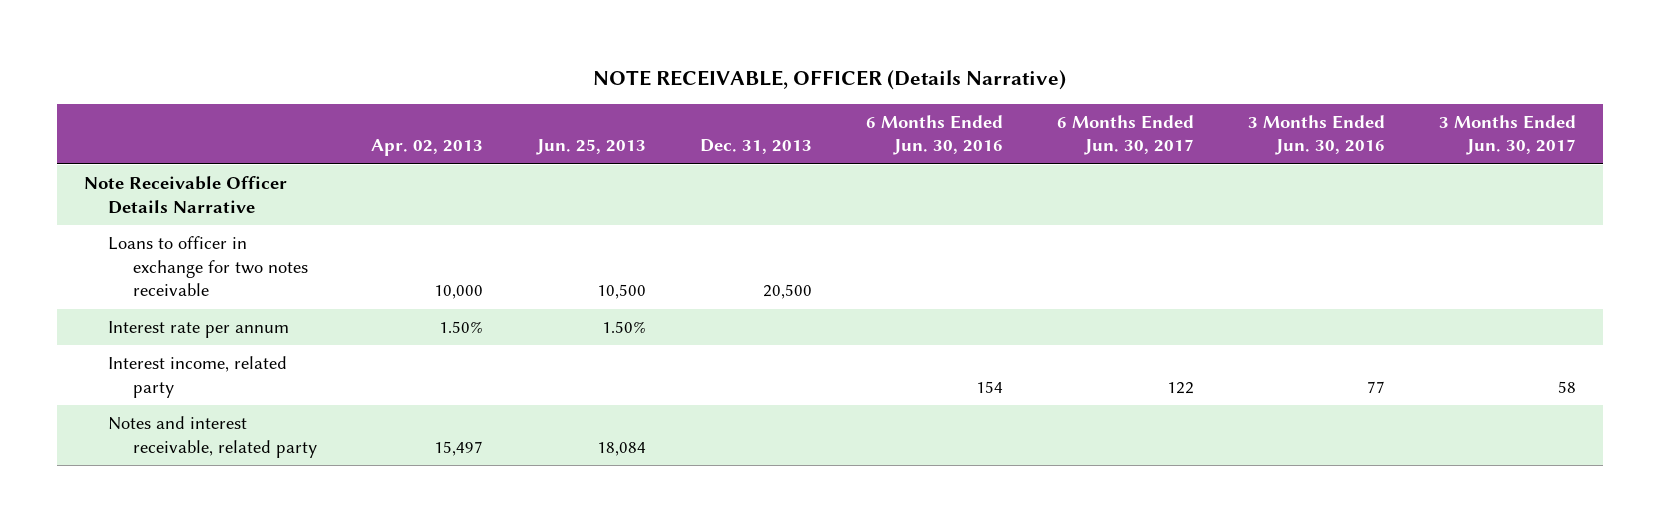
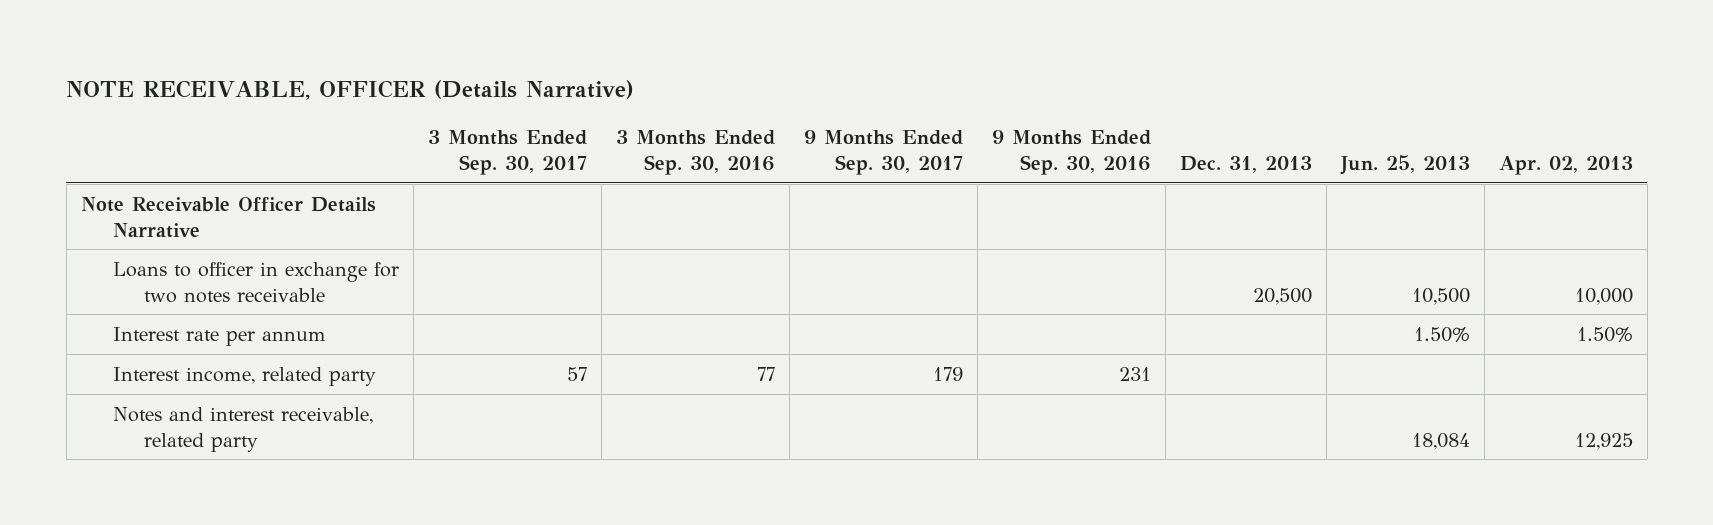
[865,114,1003,156] 6 Months Ended Jun. 30, 2016 -> none
[1056,114,1194,156] 6 Months Ended Jun. 30, 2017 -> none
[1248,114,1386,156] 3 Months Ended Jun. 30, 2016 -> none
[1439,114,1577,156] 3 Months Ended Jun. 30, 2017 -> none
none -> [427,130,587,176] 3 Months Ended Sep. 30, 2017
none -> [615,130,775,176] 3 Months Ended Sep. 30, 2016
none -> [803,130,963,176] 9 Months Ended Sep. 30, 2017
none -> [991,130,1151,176] 9 Months Ended Sep. 30, 2016
[433,440,483,456] 15,497 -> [1574,432,1633,450] 12,925

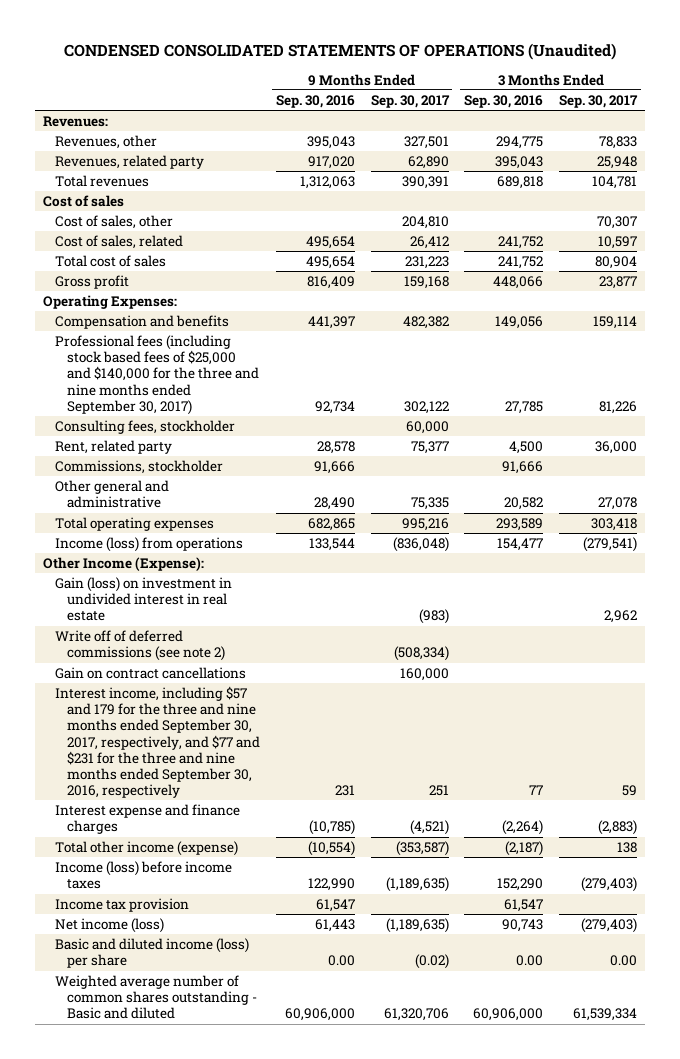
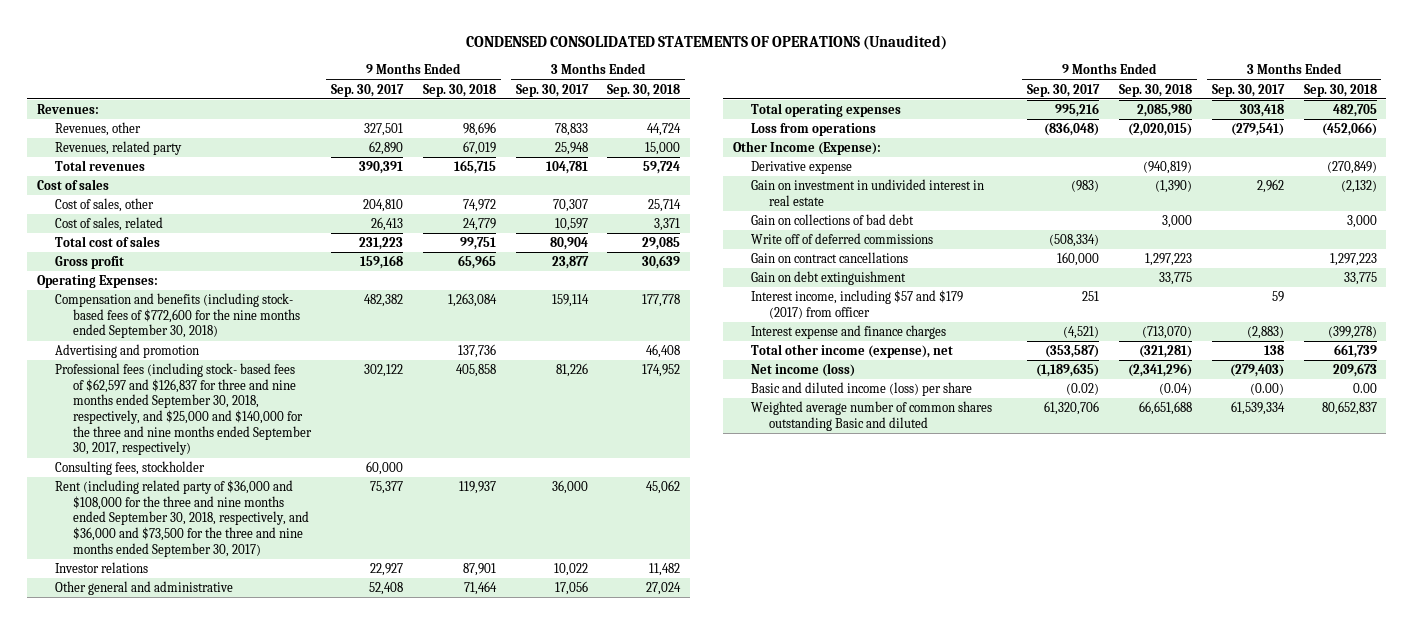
[275,95,355,109] Sep. 30, 2016 -> none
[464,95,544,109] Sep. 30, 2016 -> none
none -> [422,83,496,97] Sep. 30, 2018
none -> [607,83,681,97] Sep. 30, 2018
[409,236,449,250] 26,412 -> [371,217,404,232] 26,413
[54,315,229,330] Compensation and benefits -> [54,293,301,339] Compensation and benefits (including stock- based fees of $772,600 for the nine months ended September 30, 2018)
none -> [54,344,199,359] Advertising and promotion
[54,335,260,415] Professional fees (including stock based fees of $25,000 and $140,000 for the three and nine months ended September 30, 2017) -> [54,363,313,456] Professional fees (including stock- based fees of $62,597 and $126,837 for three and nine months ended September 30, 2018, respectively, and $25,000 and $140,000 for the three and nine months ended September 30, 2017, respectively)
[54,460,223,475] Commissions, stockholder -> none
[54,440,172,455] Rent, related party -> [54,480,310,557] Rent (including related party of $36,000 and $108,000 for the three and nine months ended September 30, 2018, respectively, and $36,000 and $73,500 for the three and nine months ended September 30, 2017)
none -> [54,562,148,574] Investor relations
[410,497,449,511] 75,335 -> [369,582,404,596] 52,408
[597,497,637,511] 27,078 -> [554,581,588,596] 17,056
[54,537,243,553] Income (loss) from operations -> [750,123,876,137] Loss from operations
none -> [750,161,852,175] Derivative expense
[54,577,232,622] Gain (loss) on investment in undivided interest in real estate -> [750,179,984,206] Gain on investment in undivided interest in real estate
none -> [750,214,914,226] Gain on collections of bad debt
[54,630,226,662] Write off of deferred commissions (see note 2) -> [750,233,933,245] Write off of deferred commissions
none -> [750,271,906,286] Gain on debt extinguishment
[54,686,261,799] Interest income, including $57 and 179 for the three and nine months ended September 30, 2017, respectively, and $77 and $231 for the three and nine months ended September 30, 2016, respectively -> [750,290,963,319] Interest income, including $57 and $179 (2017) from officer
[54,861,232,890] Income (loss) before income taxes -> none
[54,898,189,913] Income tax provision -> none
[54,841,238,857] Total other income (expense) -> [750,344,953,359] Total other income (expense), net
[609,955,637,967] 0.00 -> [1249,383,1284,396] (0.00)
[54,975,258,1020] Weighted average number of common shares outstanding - Basic and diluted -> [750,401,992,431] Weighted average number of common shares outstanding Basic and diluted

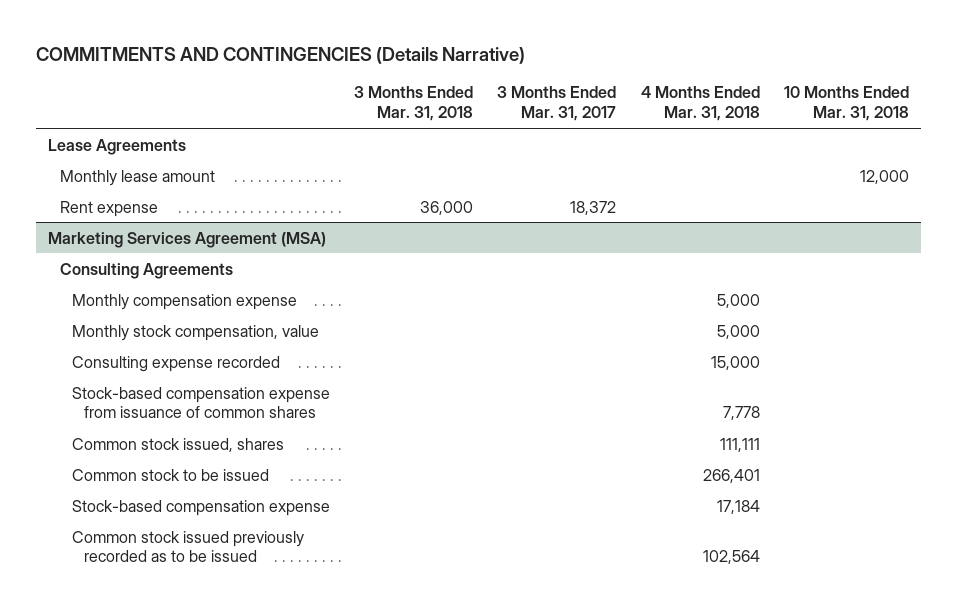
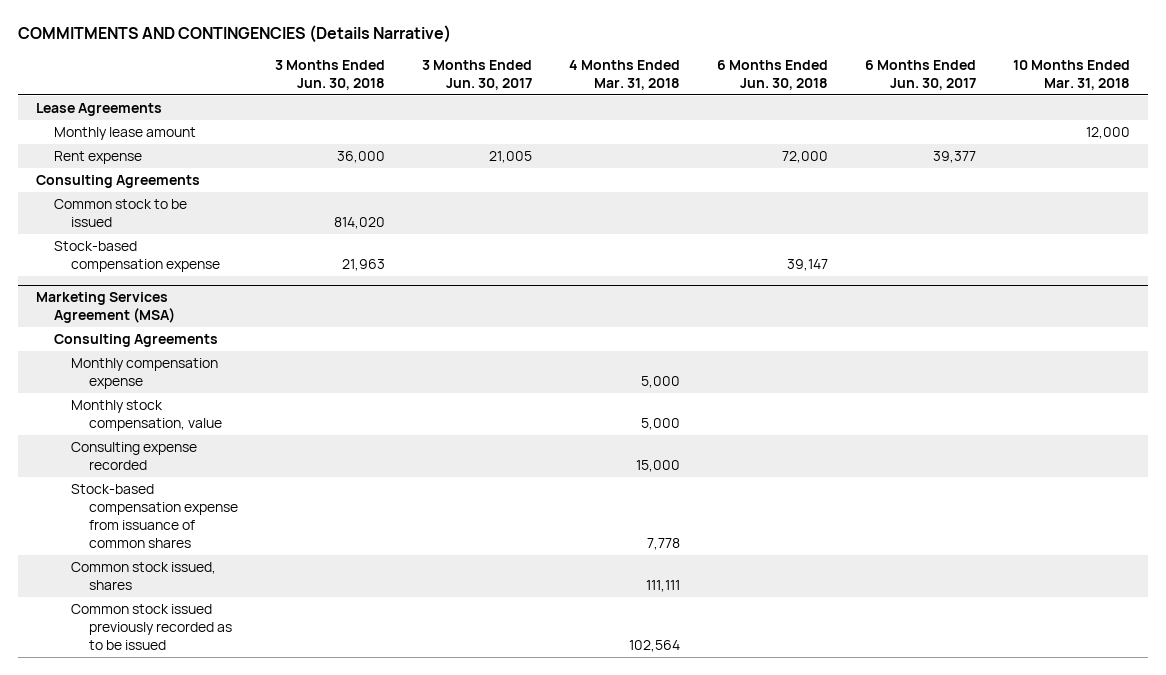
[354,86,474,122] 3 Months Ended Mar. 31, 2018 -> none
[497,86,617,122] 3 Months Ended Mar. 31, 2017 -> none
none -> [274,60,385,91] 3 Months Ended Jun. 30, 2018
none -> [421,60,532,91] 3 Months Ended Jun. 30, 2017
none -> [716,60,828,91] 6 Months Ended Jun. 30, 2018
none -> [864,60,976,91] 6 Months Ended Jun. 30, 2017
none -> [36,174,201,188] Consulting Agreements
none -> [53,198,187,227] Common stock to be issued
none -> [53,240,221,272] Stock-based compensation expense
[71,468,269,481] Common stock to be issued -> none
[71,499,330,516] Stock-based compensation expense -> none

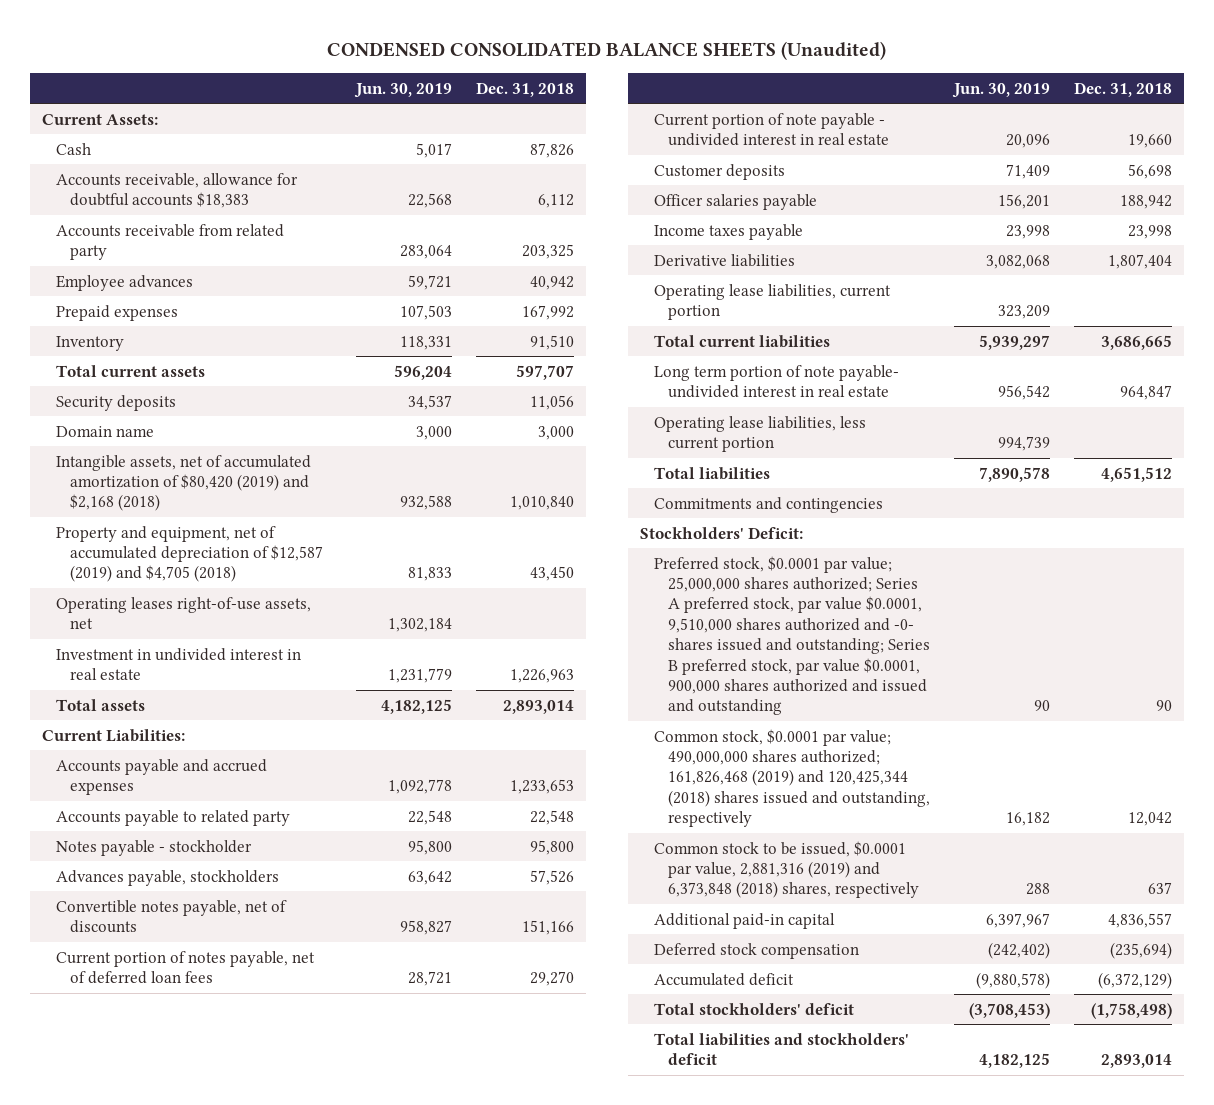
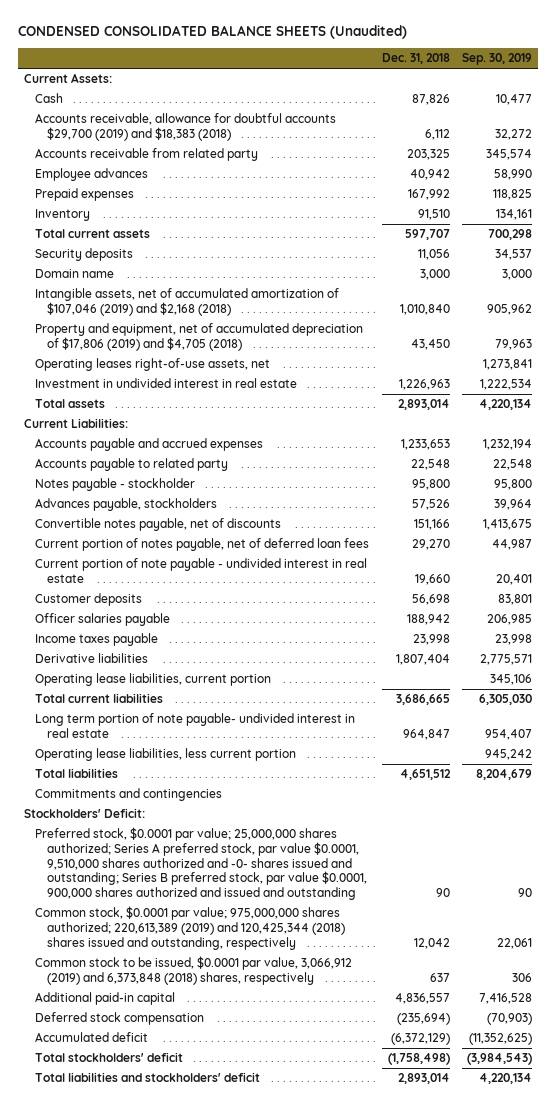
[354,82,453,98] Jun. 30, 2019 -> none
none -> [461,53,532,66] Sep. 30, 2019
[56,172,299,209] Accounts receivable, allowance for doubtful accounts $18,383 -> [35,113,337,142] Accounts receivable, allowance for doubtful accounts $29,700 (2019) and $18,383 (2018)
[56,454,312,512] Intangible assets, net of accumulated amortization of $80,420 (2019) and $2,168 (2018) -> [35,288,340,317] Intangible assets, net of accumulated amortization of $107,046 (2019) and $2,168 (2018)
[56,525,324,583] Property and equipment, net of accumulated depreciation of $12,587 (2019) and $4,705 (2018) -> [35,323,364,352] Property and equipment, net of accumulated depreciation of $17,806 (2019) and $4,705 (2018)
[654,728,931,828] Common stock, $0.0001 par value; 490,000,000 shares authorized; 161,826,468 (2019) and 120,425,344 (2018) shares issued and outstanding, respectively -> [35,906,346,950] Common stock, $0.0001 par value; 975,000,000 shares authorized; 220,613,389 (2019) and 120,425,344 (2018) shares issued and outstanding, respectively
[654,840,920,899] Common stock to be issued, $0.0001 par value, 2,881,316 (2019) and 6,373,848 (2018) shares, respectively -> [35,956,353,986] Common stock to be issued, $0.0001 par value, 3,066,912 (2019) and 6,373,848 (2018) shares, respectively

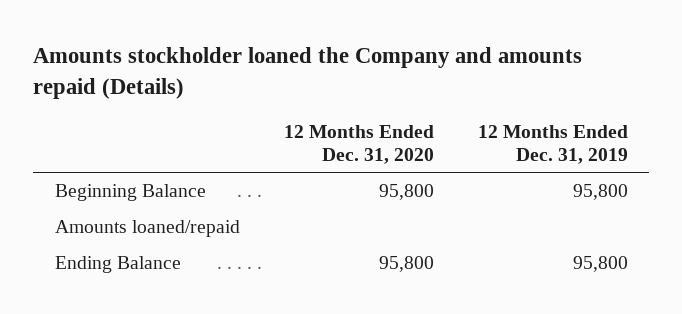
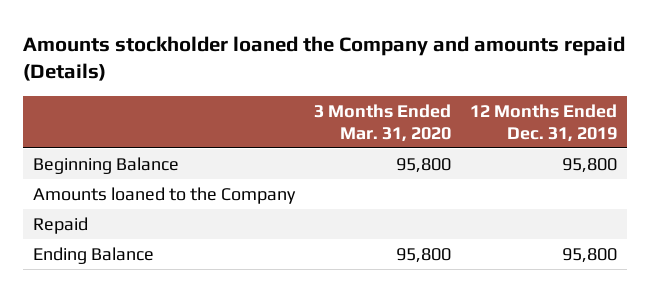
[283,124,434,164] 12 Months Ended Dec. 31, 2020 -> none
none -> [313,104,451,142] 3 Months Ended Mar. 31, 2020
none -> [32,186,296,204] Amounts loaned to the Company
[54,220,240,238] Amounts loaned/repaid -> [32,216,88,234] Repaid

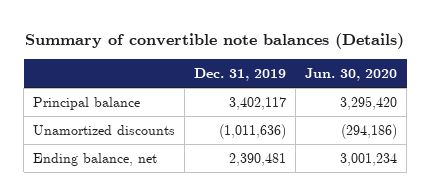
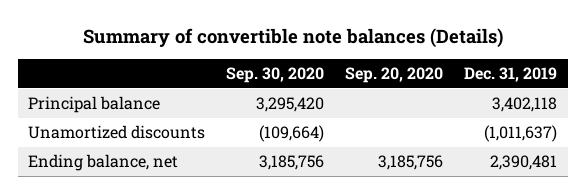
[305,68,398,82] Jun. 30, 2020 -> none
none -> [226,67,325,84] Sep. 30, 2020
none -> [345,67,444,84] Sep. 20, 2020
[229,96,287,110] 3,402,117 -> [492,97,558,113] 3,402,118
[219,123,287,139] (1,011,636) -> [484,125,558,143] (1,011,637)

